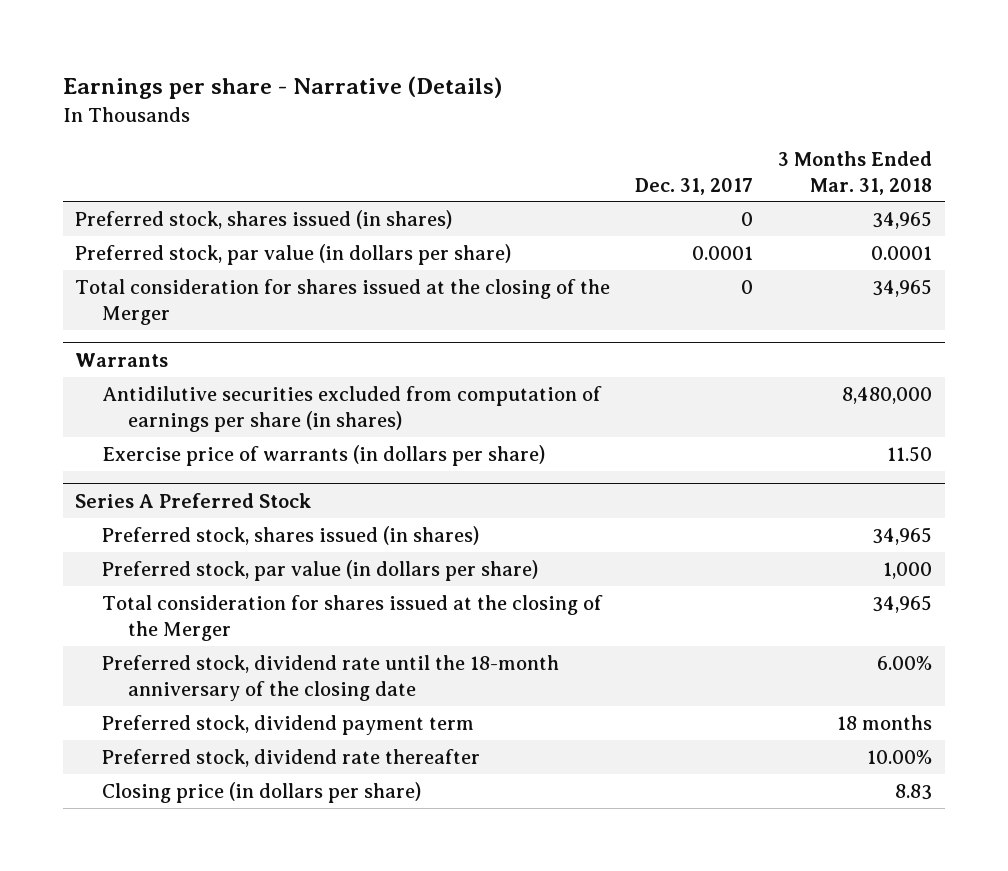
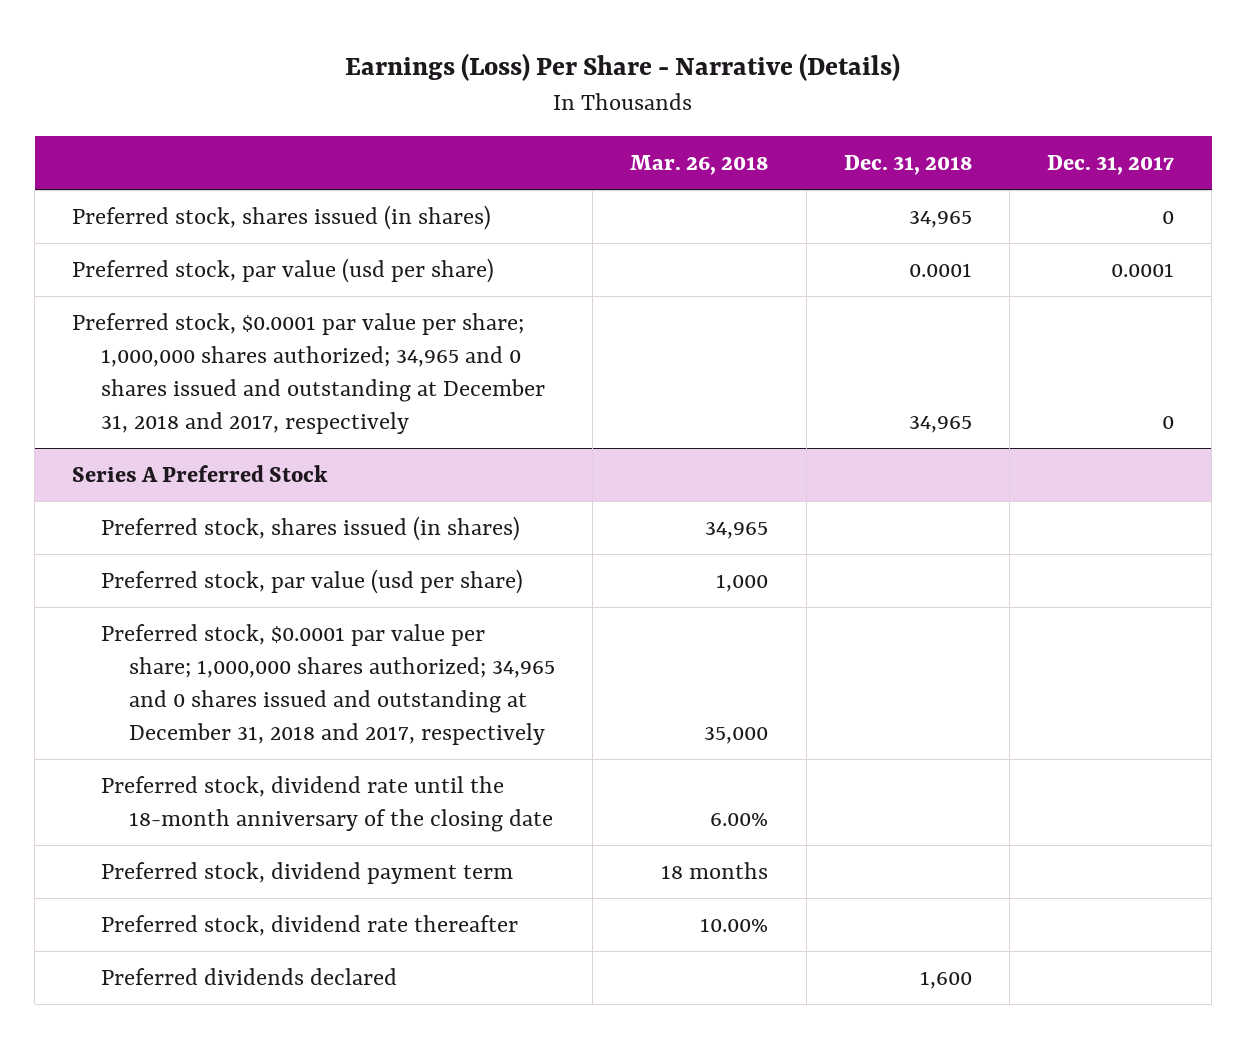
[63,76,503,100] Earnings per share - Narrative (Details) -> [345,52,901,81] Earnings (Loss) Per Share - Narrative (Details)
[778,150,933,195] 3 Months Ended Mar. 31, 2018 -> none
none -> [630,155,769,176] Mar. 26, 2018
none -> [843,155,972,176] Dec. 31, 2018
[75,352,169,367] Warrants -> none
[101,385,602,432] Antidilutive securities excluded from computation of earnings per share (in shares) -> none
[101,444,545,466] Exercise price of warrants (in dollars per share) -> none
[75,243,512,265] Preferred stock, par value (in dollars per share) -> [72,258,495,284] Preferred stock, par value (usd per share)
[75,278,611,325] Total consideration for shares issued at the closing of the Merger -> [72,313,545,435] Preferred stock, $0.0001 par value per share; 1,000,000 shares authorized; 34,965 and 0 shares issued and outstanding at December 31, 2018 and 2017, respectively
[101,559,538,581] Preferred stock, par value (in dollars per share) -> [100,569,523,595] Preferred stock, par value (usd per share)
[101,594,603,641] Total consideration for shares issued at the closing of the Merger -> [100,624,556,746] Preferred stock, $0.0001 par value per share; 1,000,000 shares authorized; 34,965 and 0 shares issued and outstanding at December 31, 2018 and 2017, respectively
[101,781,421,803] Closing price (in dollars per share) -> none
none -> [100,968,397,986] Preferred dividends declared

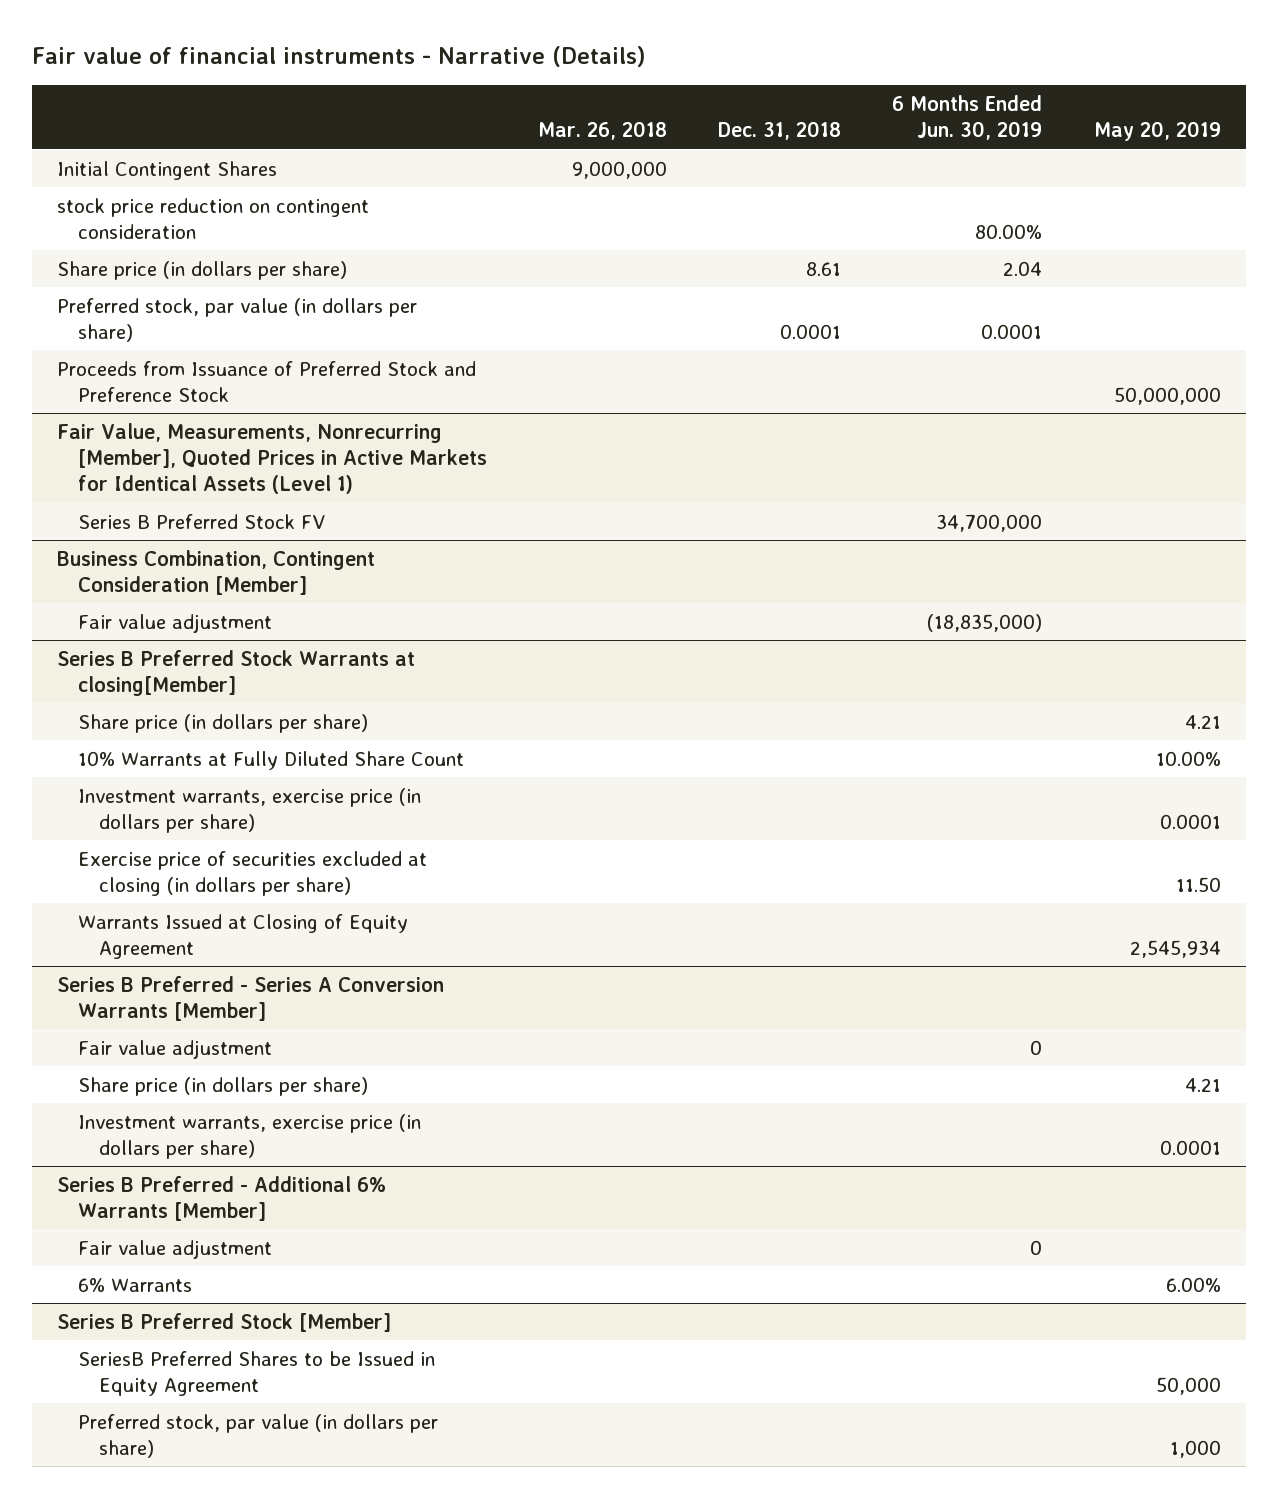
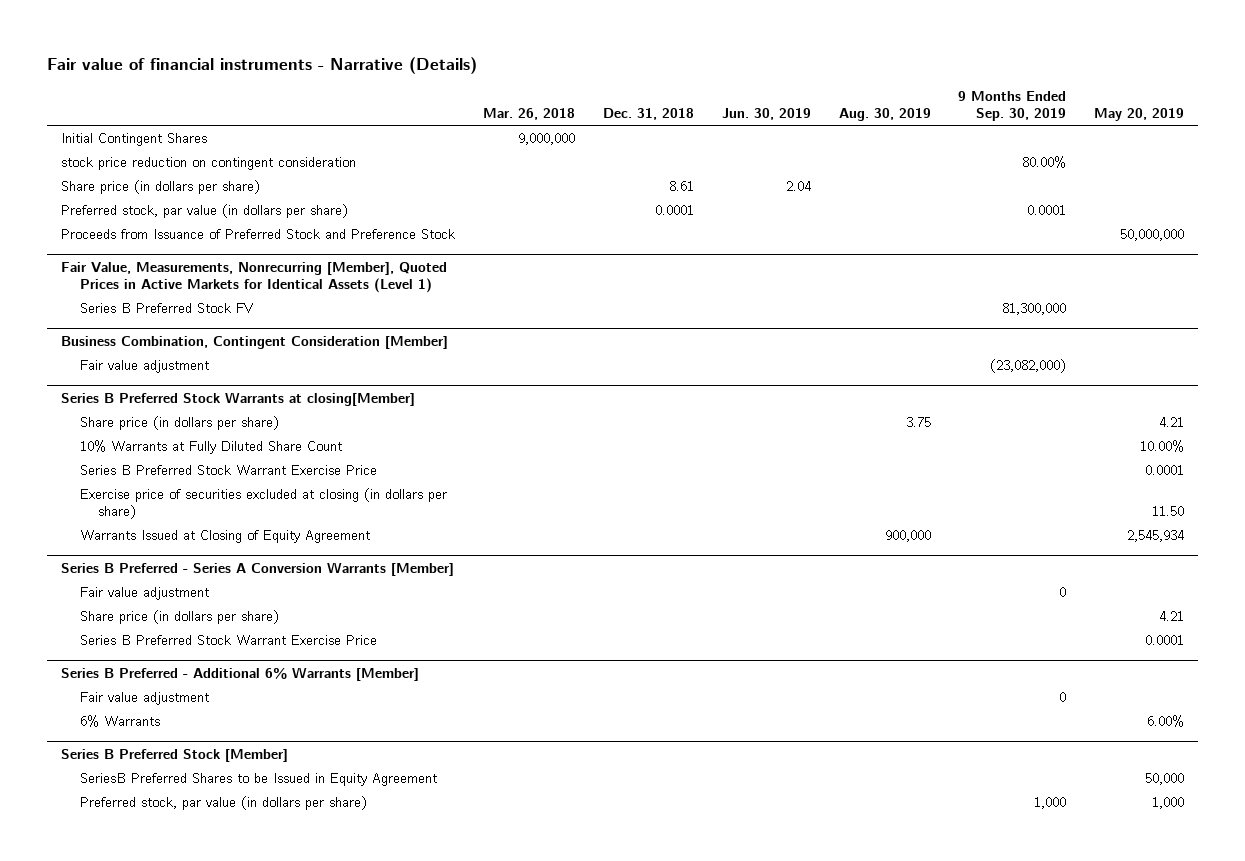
[892,94,1043,141] 6 Months Ended Jun. 30, 2019 -> none
none -> [721,108,811,121] Jun. 30, 2019
none -> [838,108,931,122] Aug. 30, 2019
none -> [958,90,1067,122] 9 Months Ended Sep. 30, 2019
[78,787,422,833] Investment warrants, exercise price (in dollars per share) -> none
none -> [79,464,377,475] Series B Preferred Stock Warrant Exercise Price
[78,1113,422,1159] Investment warrants, exercise price (in dollars per share) -> none
none -> [79,634,377,645] Series B Preferred Stock Warrant Exercise Price

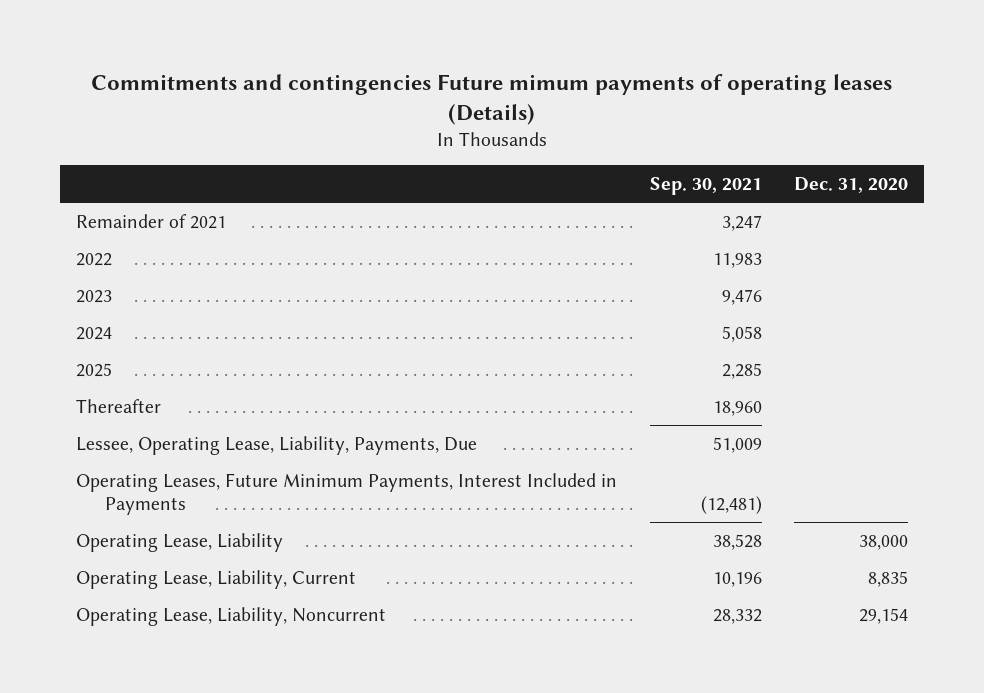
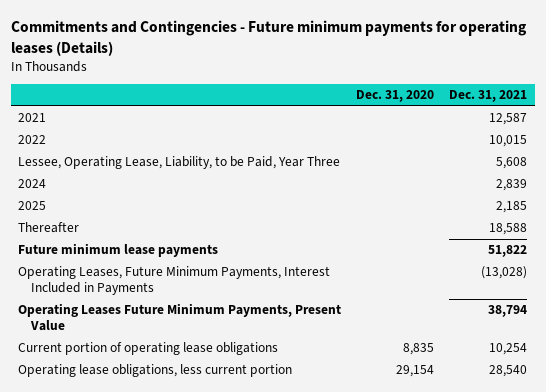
[91,73,893,126] Commitments and contingencies Future mimum payments of operating leases (Details) -> [11,19,528,56] Commitments and Contingencies - Future minimum payments for operating leases (Details)
[649,177,762,196] Sep. 30, 2021 -> none
none -> [449,90,528,103] Dec. 31, 2021
[76,213,227,229] Remainder of 2021 -> none
none -> [18,113,47,123] 2021
[76,289,113,303] 2023 -> none
none -> [18,156,341,170] Lessee, Operating Lease, Liability, to be Paid, Year Three
[76,435,478,455] Lessee, Operating Lease, Liability, Payments, Due -> [18,243,219,258] Future minimum lease payments
[76,532,284,552] Operating Lease, Liability -> none
none -> [18,303,342,332] Operating Leases Future Minimum Payments, Present Value
[76,569,357,589] Operating Lease, Liability, Current -> [18,342,279,356] Current portion of operating lease obligations
[76,606,387,626] Operating Lease, Liability, Noncurrent -> [18,364,293,378] Operating lease obligations, less current portion

